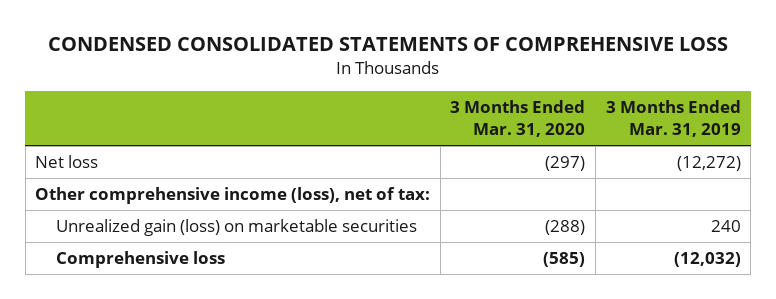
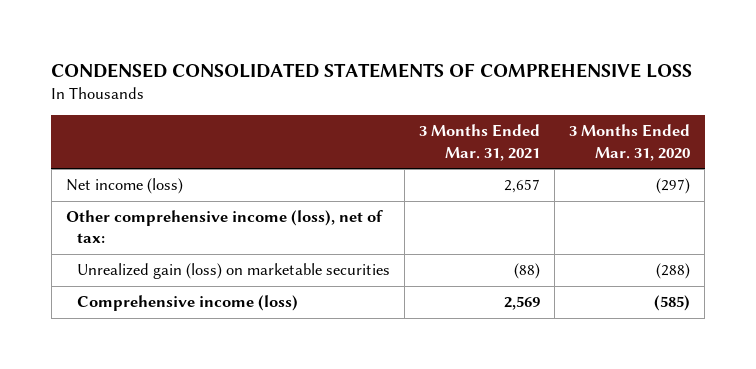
[605,100,741,138] 3 Months Ended Mar. 31, 2019 -> none
none -> [419,124,541,161] 3 Months Ended Mar. 31, 2021
[35,154,99,168] Net loss -> [65,178,183,195] Net income (loss)
[56,250,226,268] Comprehensive loss -> [77,295,299,312] Comprehensive income (loss)

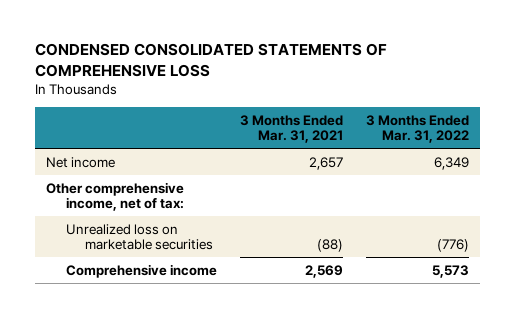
[569,124,691,161] 3 Months Ended Mar. 31, 2020 -> none
none -> [365,114,469,144] 3 Months Ended Mar. 31, 2022
[65,178,183,195] Net income (loss) -> [46,156,116,168] Net income
[65,210,383,244] Other comprehensive income (loss), net of tax: -> [46,181,185,211] Other comprehensive income, net of tax:
[77,263,391,280] Unrealized gain (loss) on marketable securities -> [65,223,214,250] Unrealized loss on marketable securities
[77,295,299,312] Comprehensive income (loss) -> [65,263,217,278] Comprehensive income

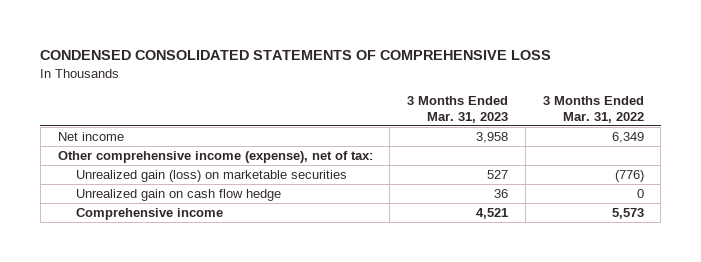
[239,114,343,144] 3 Months Ended Mar. 31, 2021 -> none
none -> [407,95,509,123] 3 Months Ended Mar. 31, 2023
[46,181,185,211] Other comprehensive income, net of tax: -> [57,151,373,164] Other comprehensive income (expense), net of tax:
[65,223,214,250] Unrealized loss on marketable securities -> [76,170,348,183] Unrealized gain (loss) on marketable securities
none -> [76,189,282,202] Unrealized gain on cash flow hedge

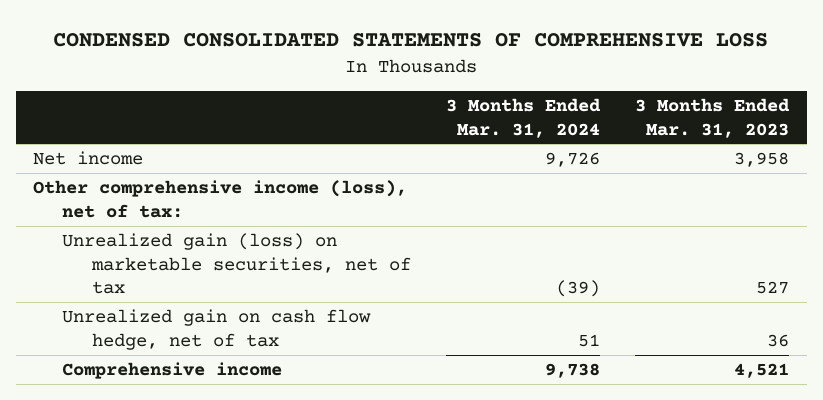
[542,95,644,123] 3 Months Ended Mar. 31, 2022 -> none
none -> [445,97,601,138] 3 Months Ended Mar. 31, 2024
[57,151,373,164] Other comprehensive income (expense), net of tax: -> [33,180,408,218] Other comprehensive income (loss), net of tax:
[76,170,348,183] Unrealized gain (loss) on marketable securities -> [62,233,411,295] Unrealized gain (loss) on marketable securities, net of tax
[76,189,282,202] Unrealized gain on cash flow hedge -> [62,309,372,350] Unrealized gain on cash flow hedge, net of tax

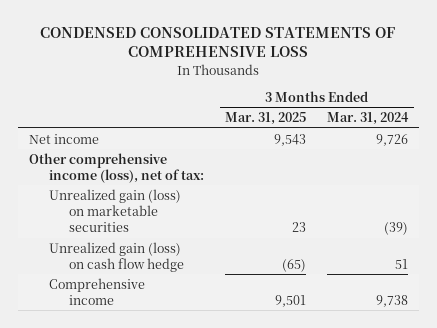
[635,97,791,138] 3 Months Ended Mar. 31, 2023 -> none
none -> [225,112,307,126] Mar. 31, 2025
[62,233,411,295] Unrealized gain (loss) on marketable securities, net of tax -> [48,188,181,233] Unrealized gain (loss) on marketable securities
[62,309,372,350] Unrealized gain on cash flow hedge, net of tax -> [48,241,184,272] Unrealized gain (loss) on cash flow hedge

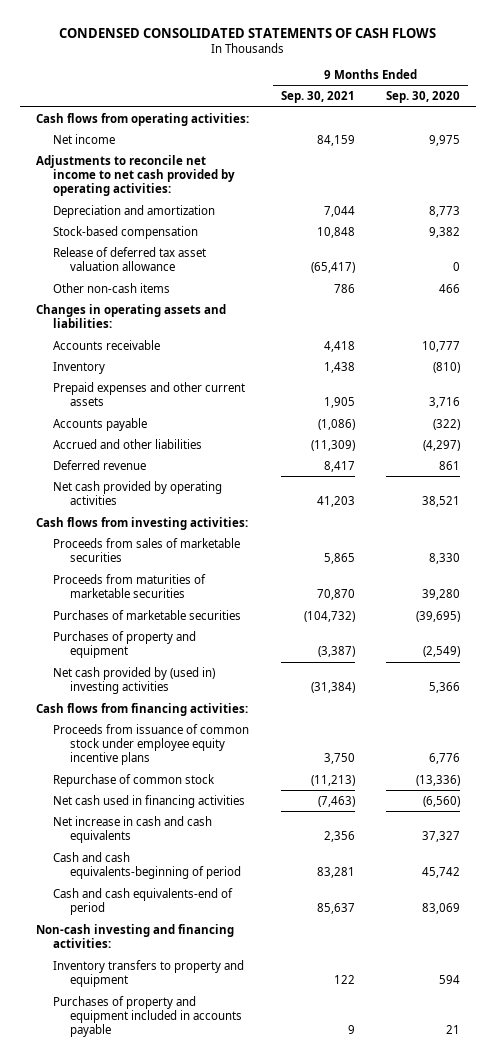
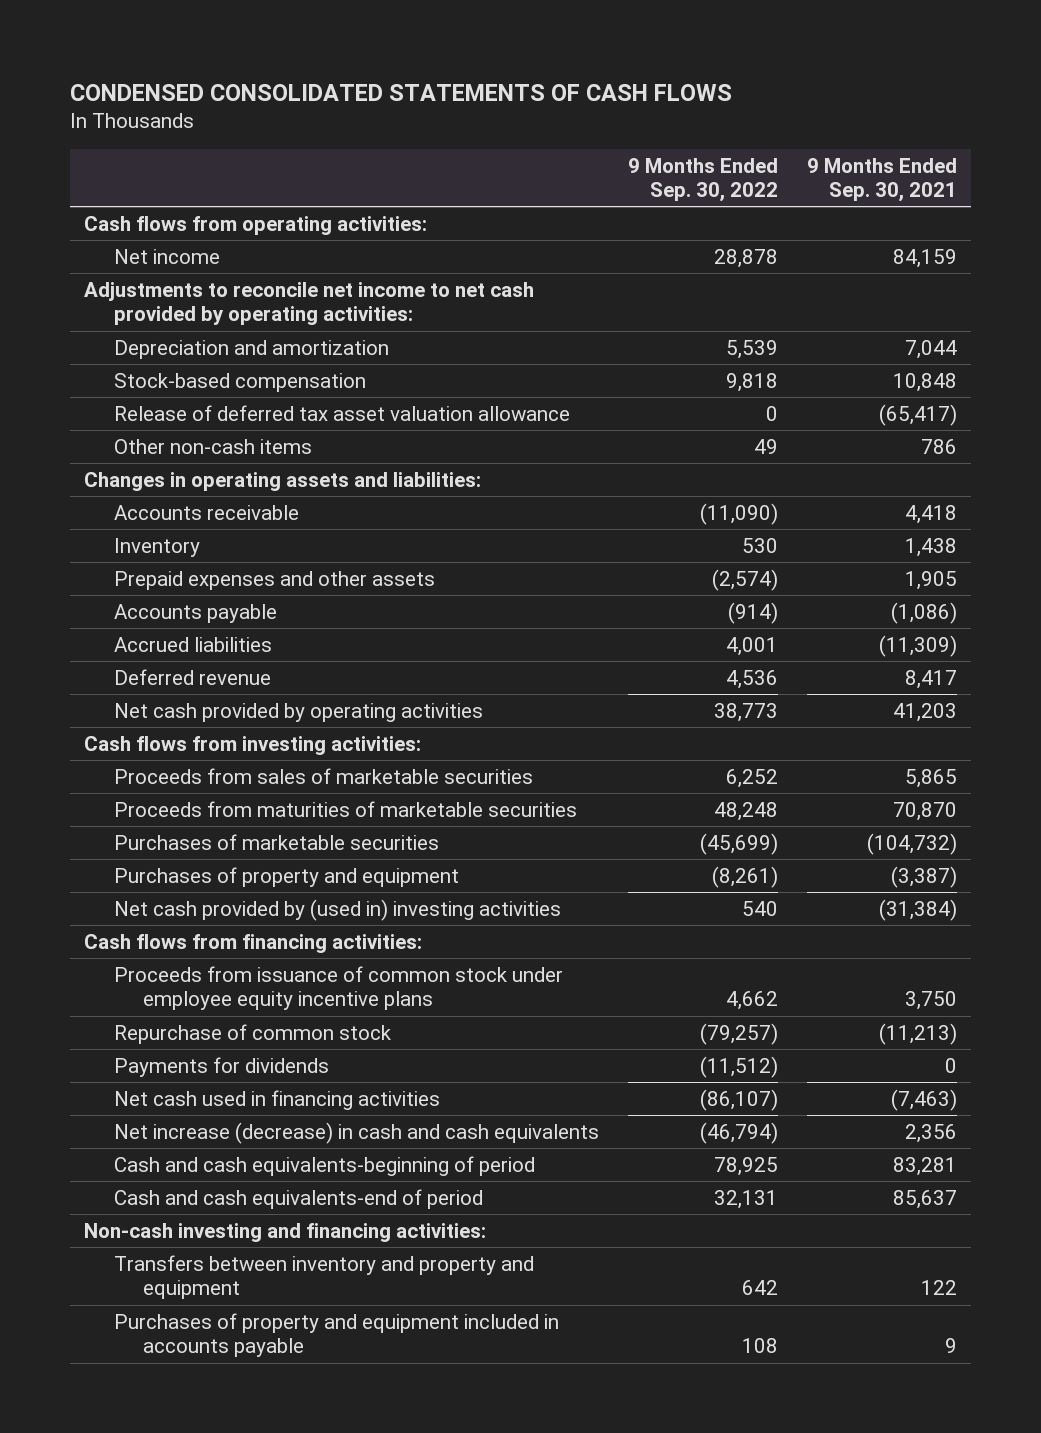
[386,91,461,104] Sep. 30, 2020 -> none
none -> [627,157,778,202] 9 Months Ended Sep. 30, 2022
[53,381,246,407] Prepaid expenses and other current assets -> [113,570,435,590] Prepaid expenses and other assets
[53,438,203,449] Accrued and other liabilities -> [113,636,272,652] Accrued liabilities
none -> [113,1056,329,1077] Payments for dividends
[53,815,213,844] Net increase in cash and cash equivalents -> [113,1121,599,1144] Net increase (decrease) in cash and cash equivalents
[53,959,245,988] Inventory transfers to property and equipment -> [113,1254,534,1299] Transfers between inventory and property and equipment

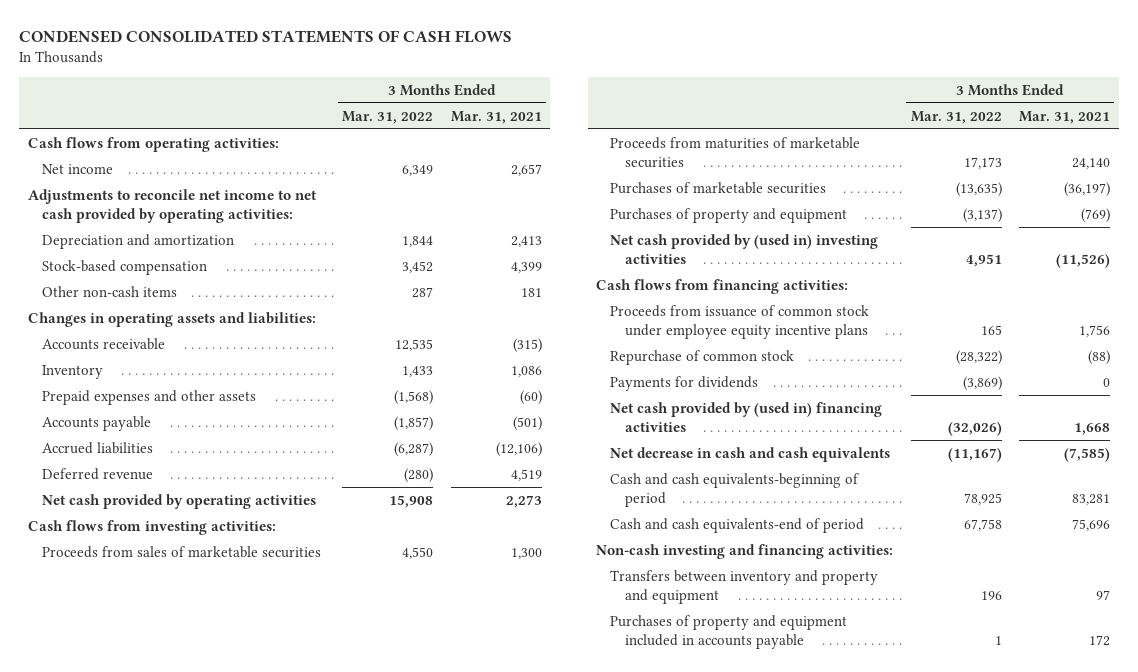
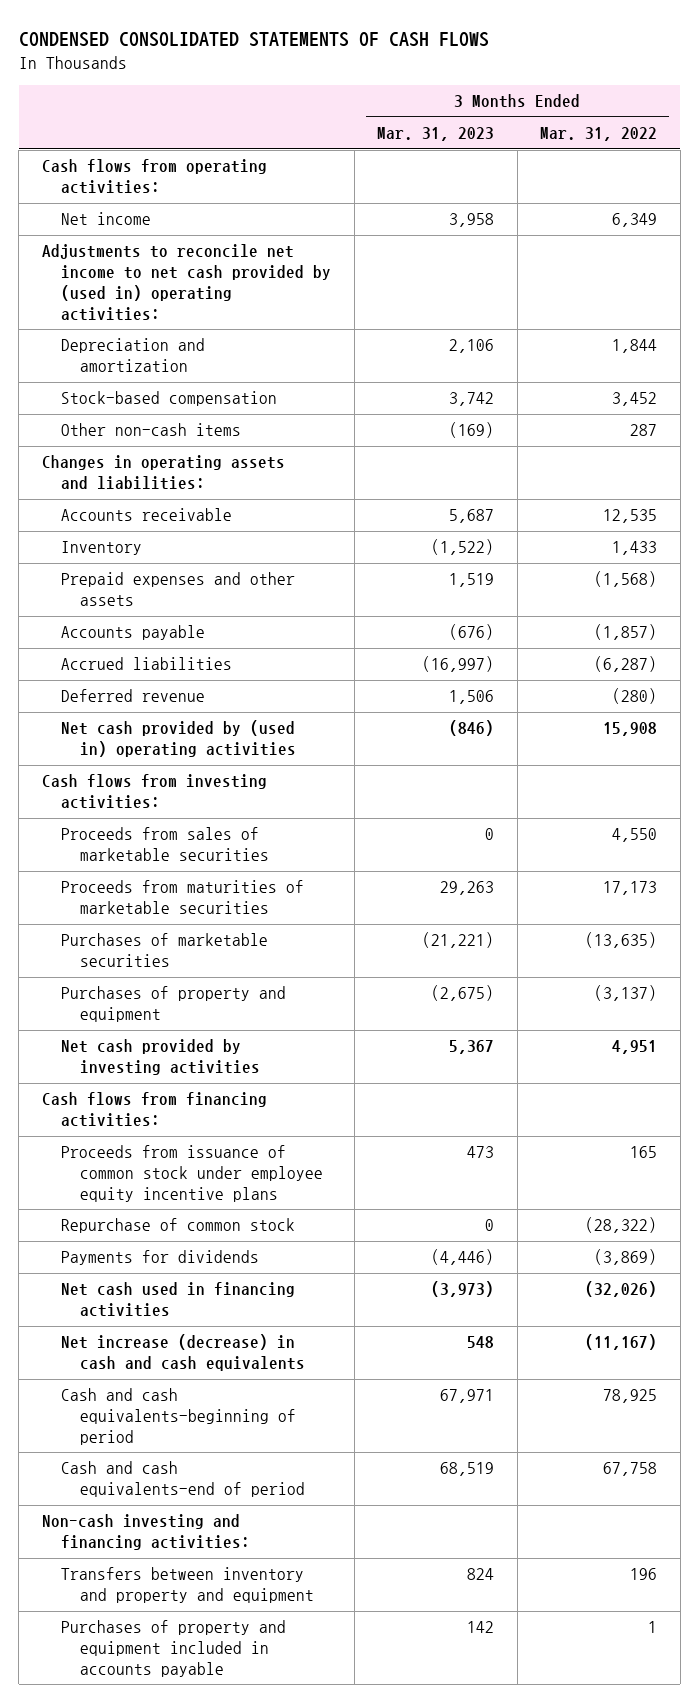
[450,110,542,124] Mar. 31, 2021 -> none
none -> [377,127,495,142] Mar. 31, 2023
[27,188,317,223] Adjustments to reconcile net income to net cash provided by operating activities: -> [41,244,332,321] Adjustments to reconcile net income to net cash provided by (used in) operating activities:
[42,493,317,509] Net cash provided by operating activities -> [61,720,297,758] Net cash provided by (used in) operating activities
[610,233,879,264] Net cash provided by (used in) investing activities -> [61,1039,261,1076] Net cash provided by investing activities
[610,401,883,432] Net cash provided by (used in) financing activities -> [61,1282,296,1318] Net cash used in financing activities
[610,446,891,462] Net decrease in cash and cash equivalents -> [61,1334,306,1372] Net increase (decrease) in cash and cash equivalents

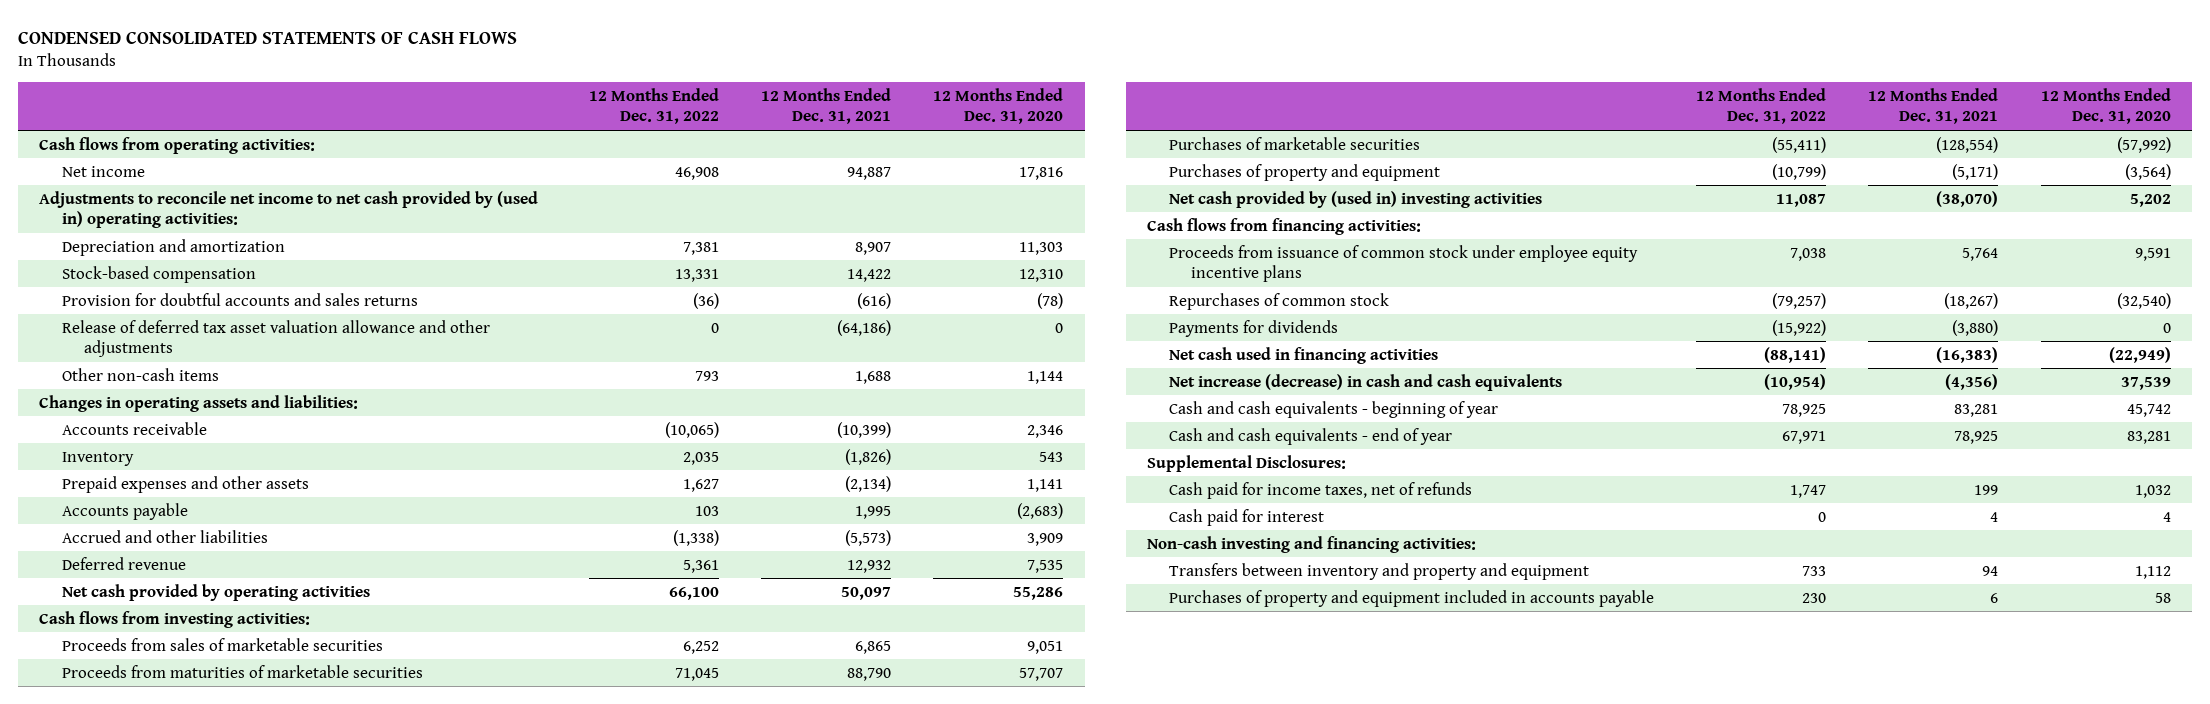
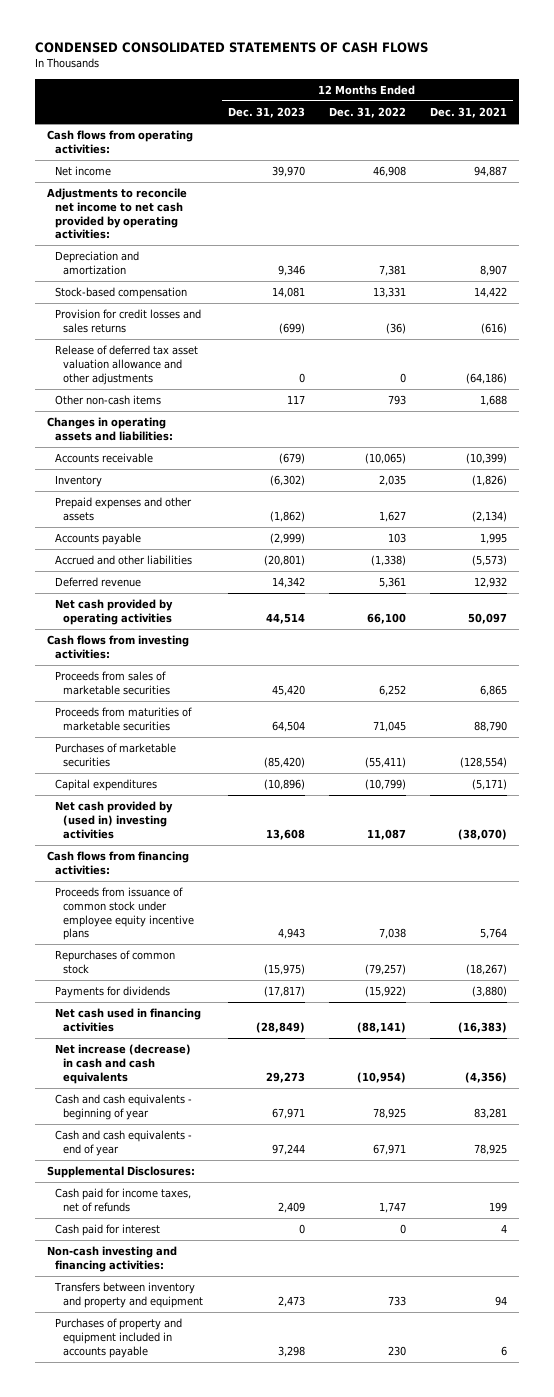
[933,87,1064,125] 12 Months Ended Dec. 31, 2020 -> none
none -> [227,107,305,119] Dec. 31, 2023
[39,190,539,229] Adjustments to reconcile net income to net cash provided by (used in) operating activities: -> [46,188,187,240] Adjustments to reconcile net income to net cash provided by operating activities:
[61,292,418,306] Provision for doubtful accounts and sales returns -> [55,309,202,333] Provision for credit losses and sales returns
[1168,163,1440,181] Purchases of property and equipment -> [55,779,158,792] Capital expenditures

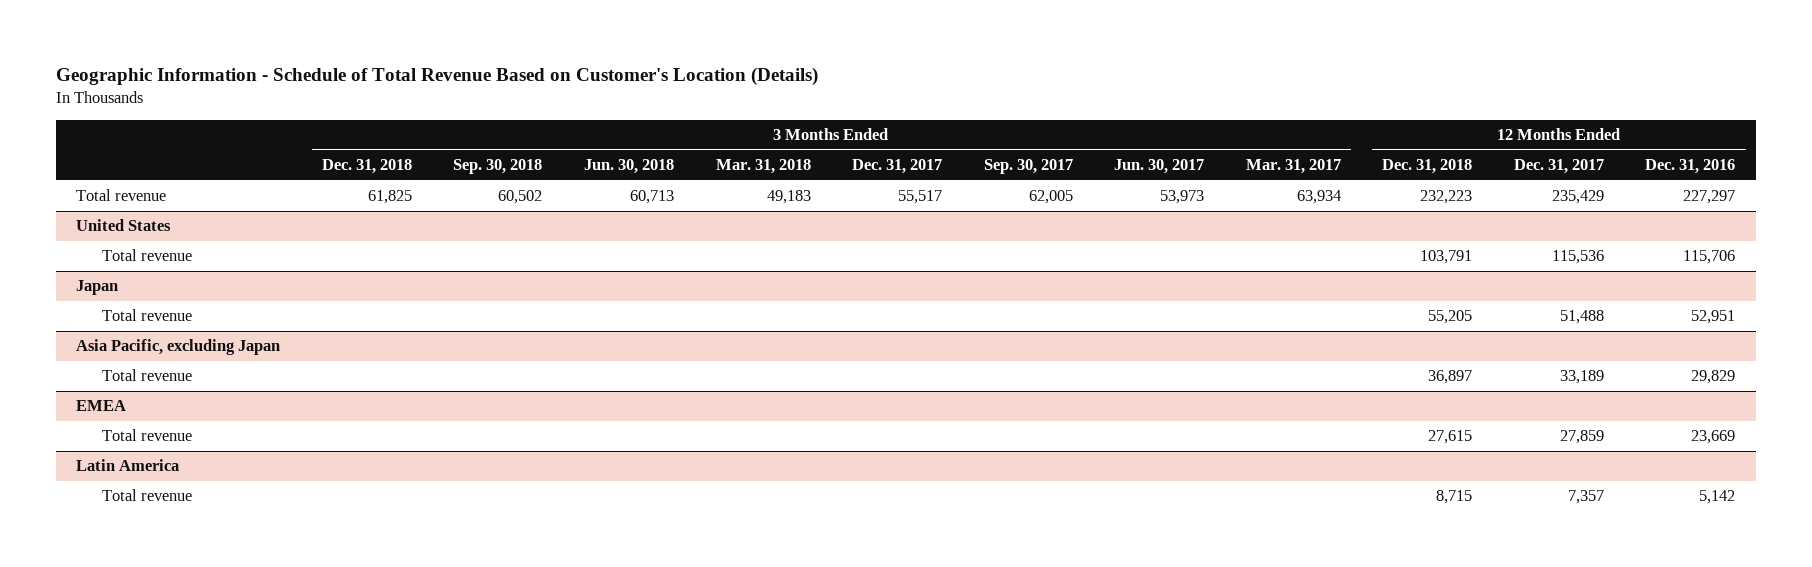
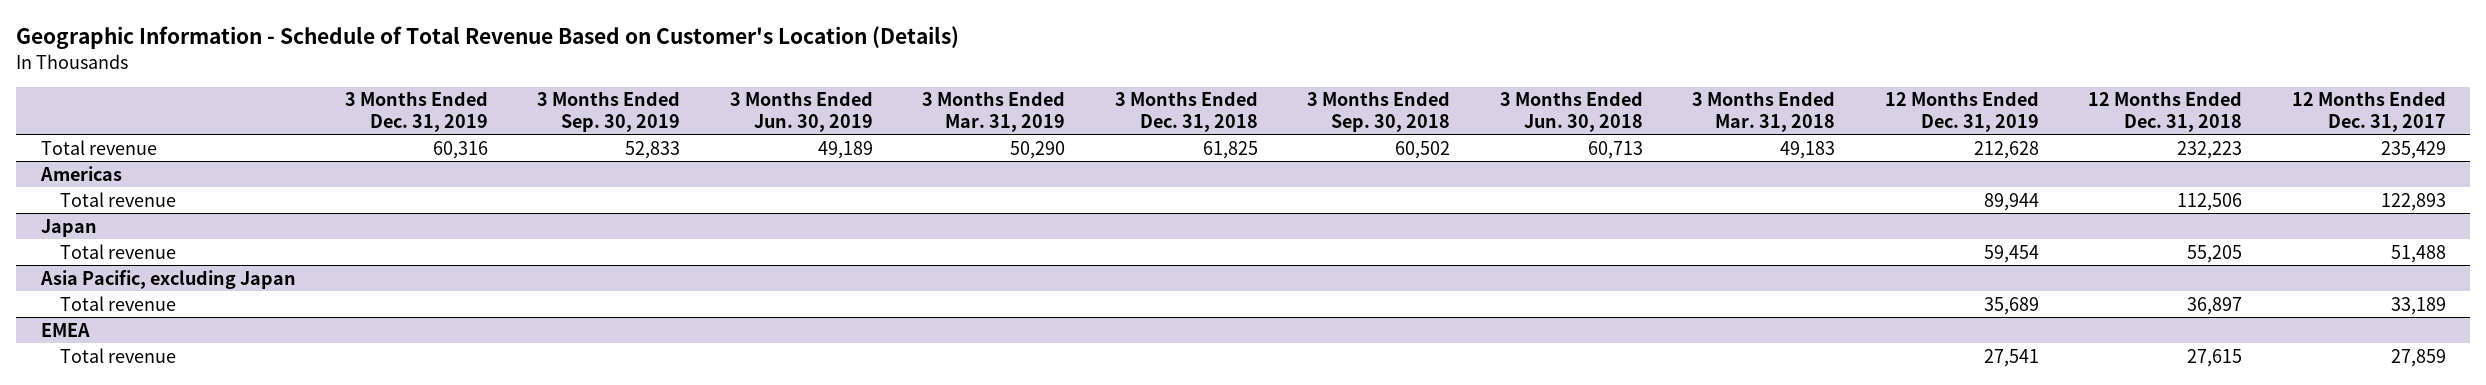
[852,159,943,175] Dec. 31, 2017 -> none
[983,159,1073,175] Sep. 30, 2017 -> none
[1114,159,1205,175] Jun. 30, 2017 -> none
[1245,159,1341,175] Mar. 31, 2017 -> none
[1645,159,1736,175] Dec. 31, 2016 -> none
none -> [345,91,489,132] 3 Months Ended Dec. 31, 2019
none -> [537,91,681,132] 3 Months Ended Sep. 30, 2019
none -> [729,91,873,132] 3 Months Ended Jun. 30, 2019
none -> [922,91,1066,132] 3 Months Ended Mar. 31, 2019
none -> [1884,91,2039,132] 12 Months Ended Dec. 31, 2019
[76,219,172,232] United States -> none
none -> [39,165,122,181] Americas
[1420,250,1473,265] 103,791 -> [2177,192,2243,211] 112,506
[1551,250,1604,265] 115,536 -> [2380,192,2446,211] 122,893
[76,459,180,472] Latin America -> none
[102,489,193,502] Total revenue -> none

